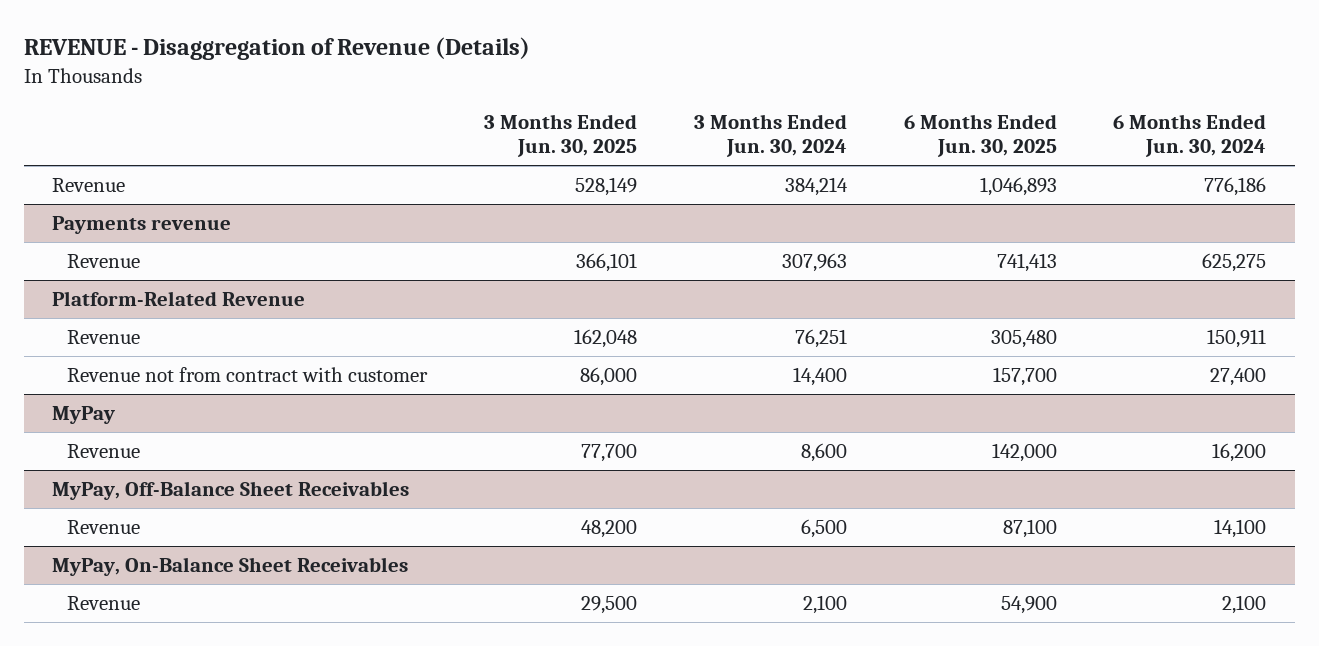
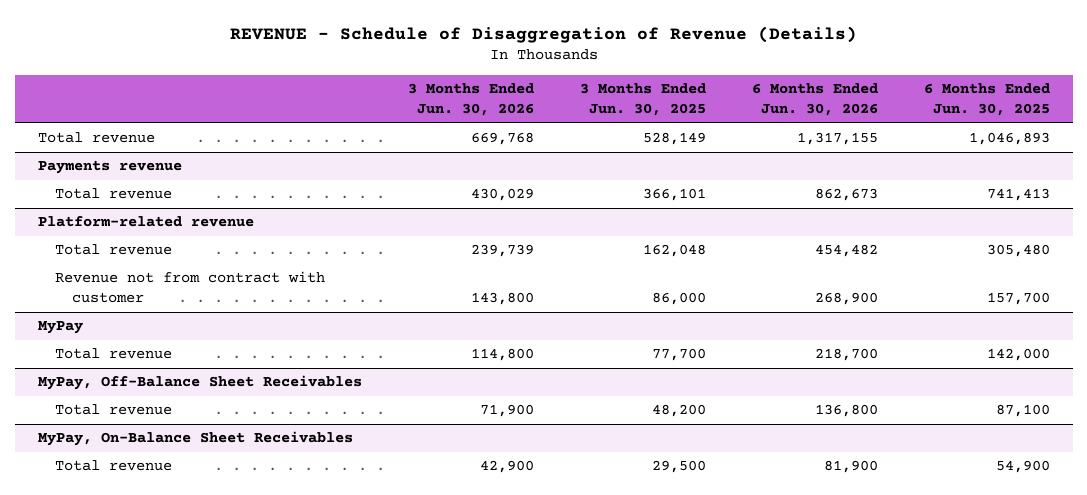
[23,37,530,61] REVENUE - Disaggregation of Revenue (Details) -> [229,25,857,43] REVENUE - Schedule of Disaggregation of Revenue (Details)
[693,114,847,158] 3 Months Ended Jun. 30, 2024 -> none
[1113,114,1267,158] 6 Months Ended Jun. 30, 2024 -> none
none -> [407,83,534,117] 3 Months Ended Jun. 30, 2026
none -> [751,83,878,117] 6 Months Ended Jun. 30, 2026
[52,177,126,192] Revenue -> [37,132,155,144] Total revenue
[67,253,141,268] Revenue -> [54,188,172,200] Total revenue
[52,290,306,306] Platform-Related Revenue -> [37,216,254,228] Platform-related revenue
[67,329,141,344] Revenue -> [54,244,172,256] Total revenue
[67,443,141,458] Revenue -> [54,348,172,360] Total revenue
[67,519,141,534] Revenue -> [54,404,172,416] Total revenue
[67,595,141,610] Revenue -> [54,460,172,472] Total revenue

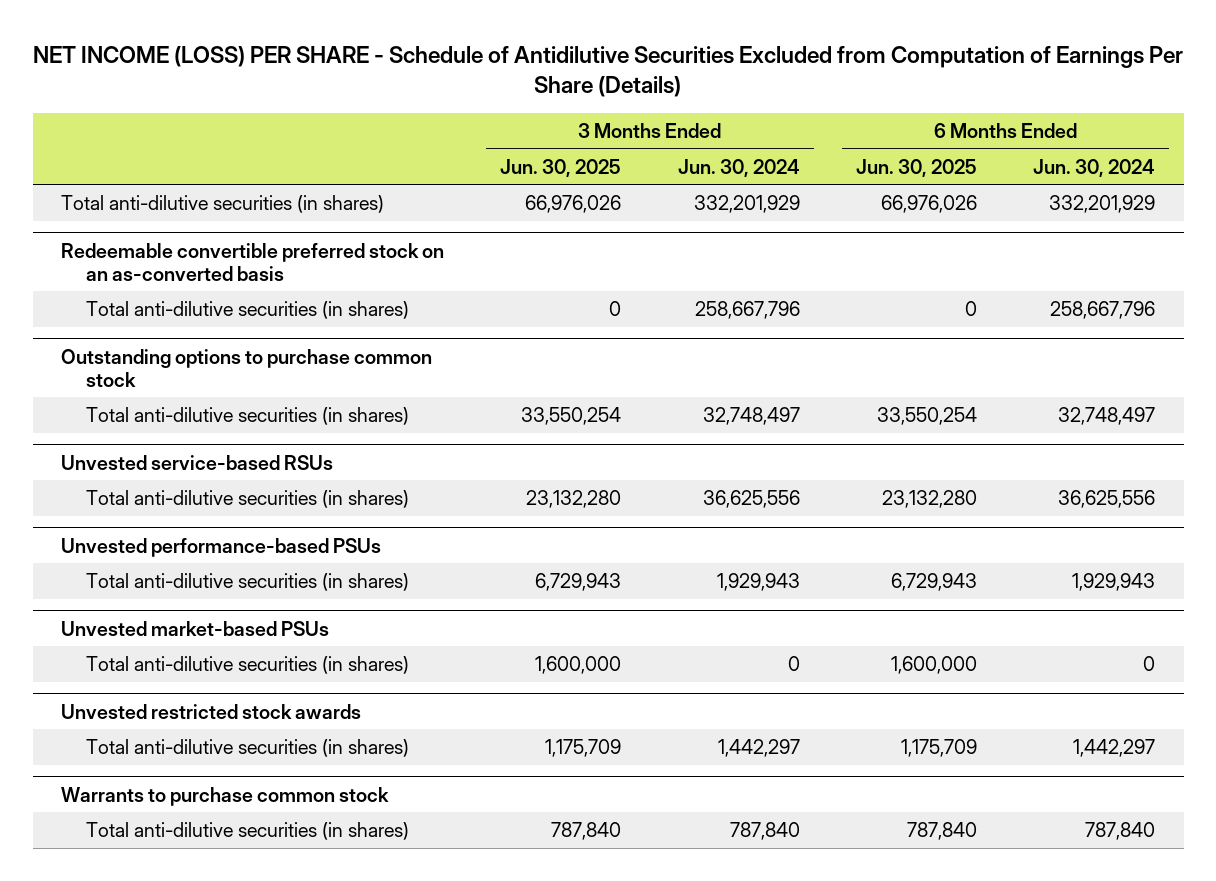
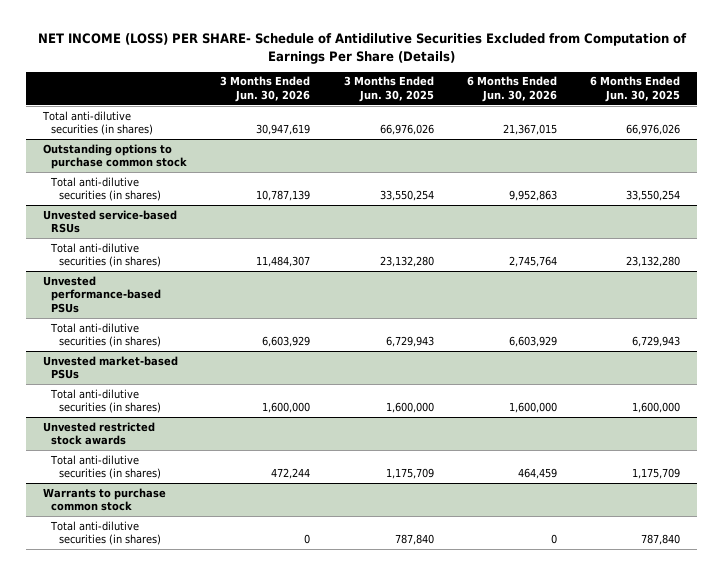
[33,45,1184,98] NET INCOME (LOSS) PER SHARE - Schedule of Antidilutive Securities Excluded from Computation of Earnings Per Share (Details) -> [37,33,687,64] NET INCOME (LOSS) PER SHARE- Schedule of Antidilutive Securities Excluded from Computation of Earnings Per Share (Details)
[677,158,800,177] Jun. 30, 2024 -> none
[1033,158,1156,177] Jun. 30, 2024 -> none
none -> [220,76,311,103] 3 Months Ended Jun. 30, 2026
none -> [467,76,558,103] 6 Months Ended Jun. 30, 2026
[60,242,444,281] Redeemable convertible preferred stock on an as-converted basis -> none
[86,301,410,320] Total anti-dilutive securities (in shares) -> none

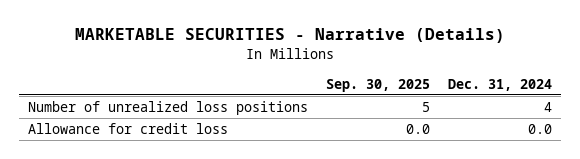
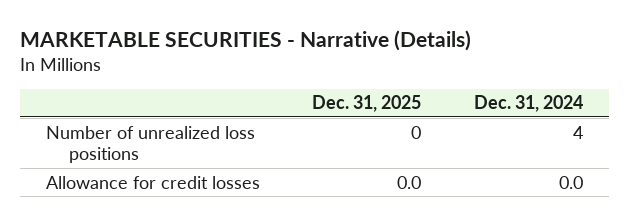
[325,78,430,92] Sep. 30, 2025 -> none
none -> [312,95,422,113] Dec. 31, 2025
[27,123,228,135] Allowance for credit loss -> [45,175,260,189] Allowance for credit losses

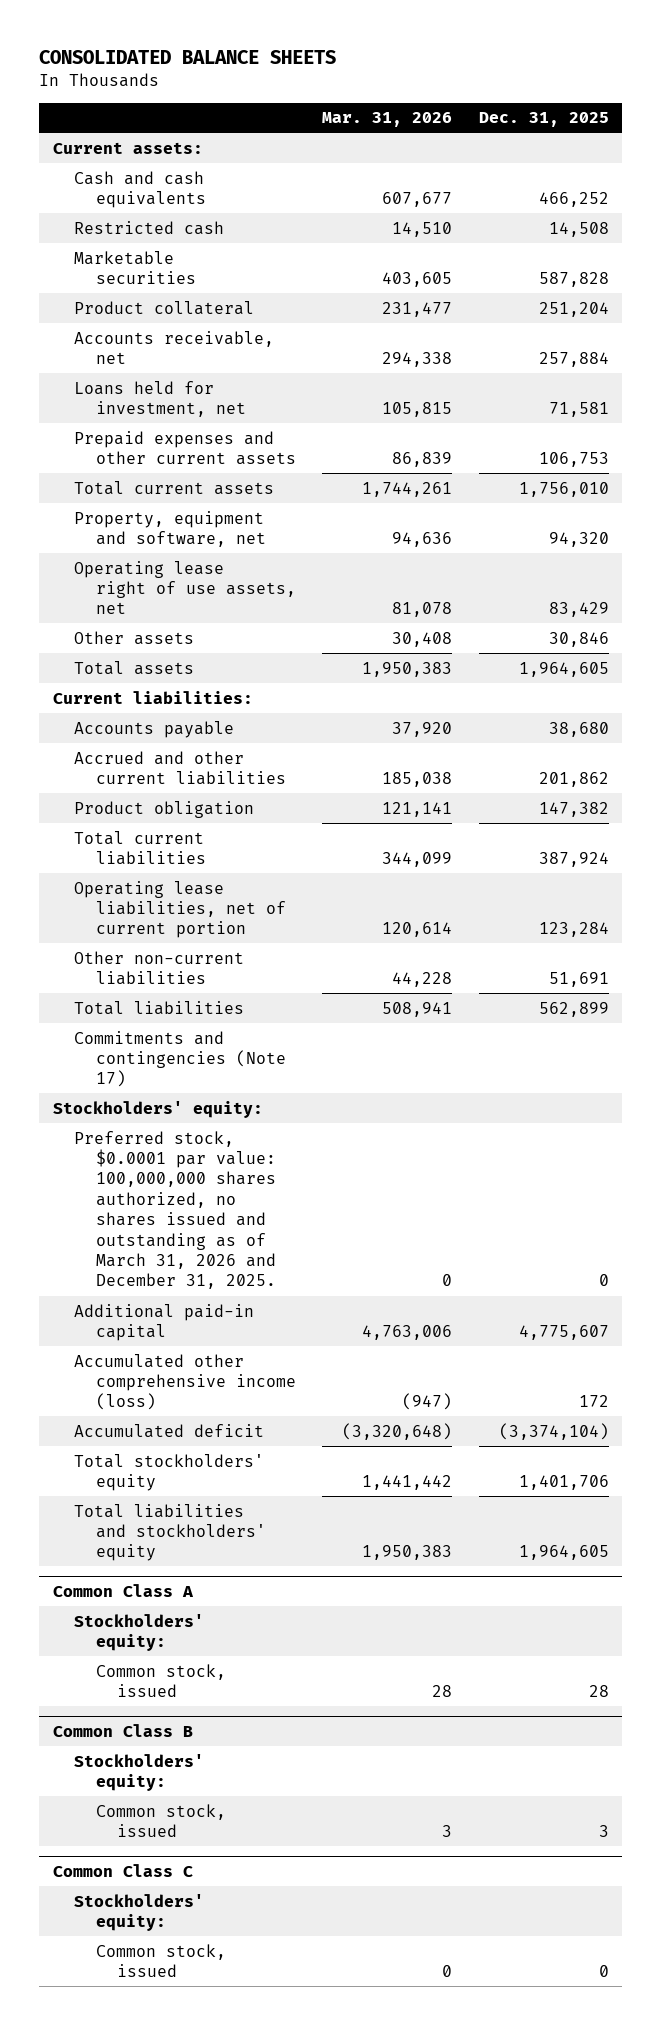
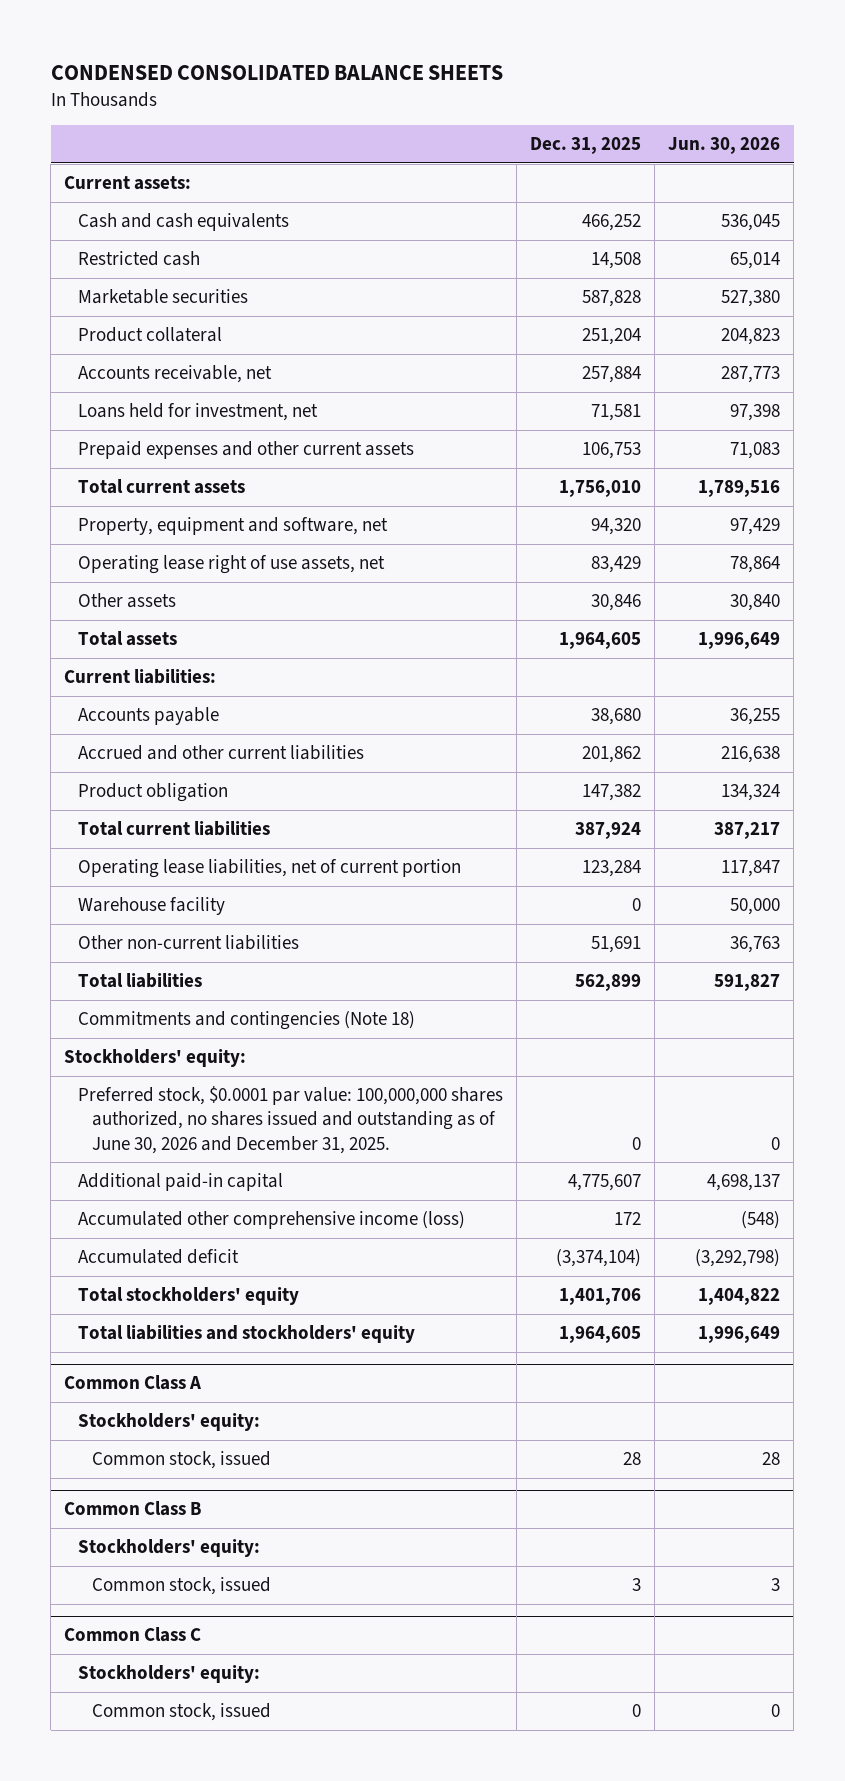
[39,50,337,65] CONSOLIDATED BALANCE SHEETS -> [50,65,503,81] CONDENSED CONSOLIDATED BALANCE SHEETS
[322,112,453,128] Mar. 31, 2026 -> none
none -> [668,137,781,155] Jun. 30, 2026
none -> [77,897,225,916] Warehouse facility
[74,1030,286,1088] Commitments and contingencies (Note 17) -> [77,1011,415,1031] Commitments and contingencies (Note 18)
[74,1130,276,1290] Preferred stock, $0.0001 par value: 100,000,000 shares authorized, no shares issued and outstanding as of March 31, 2026 and December 31, 2025. -> [77,1086,503,1154] Preferred stock, $0.0001 par value: 100,000,000 shares authorized, no shares issued and outstanding as of June 30, 2026 and December 31, 2025.

